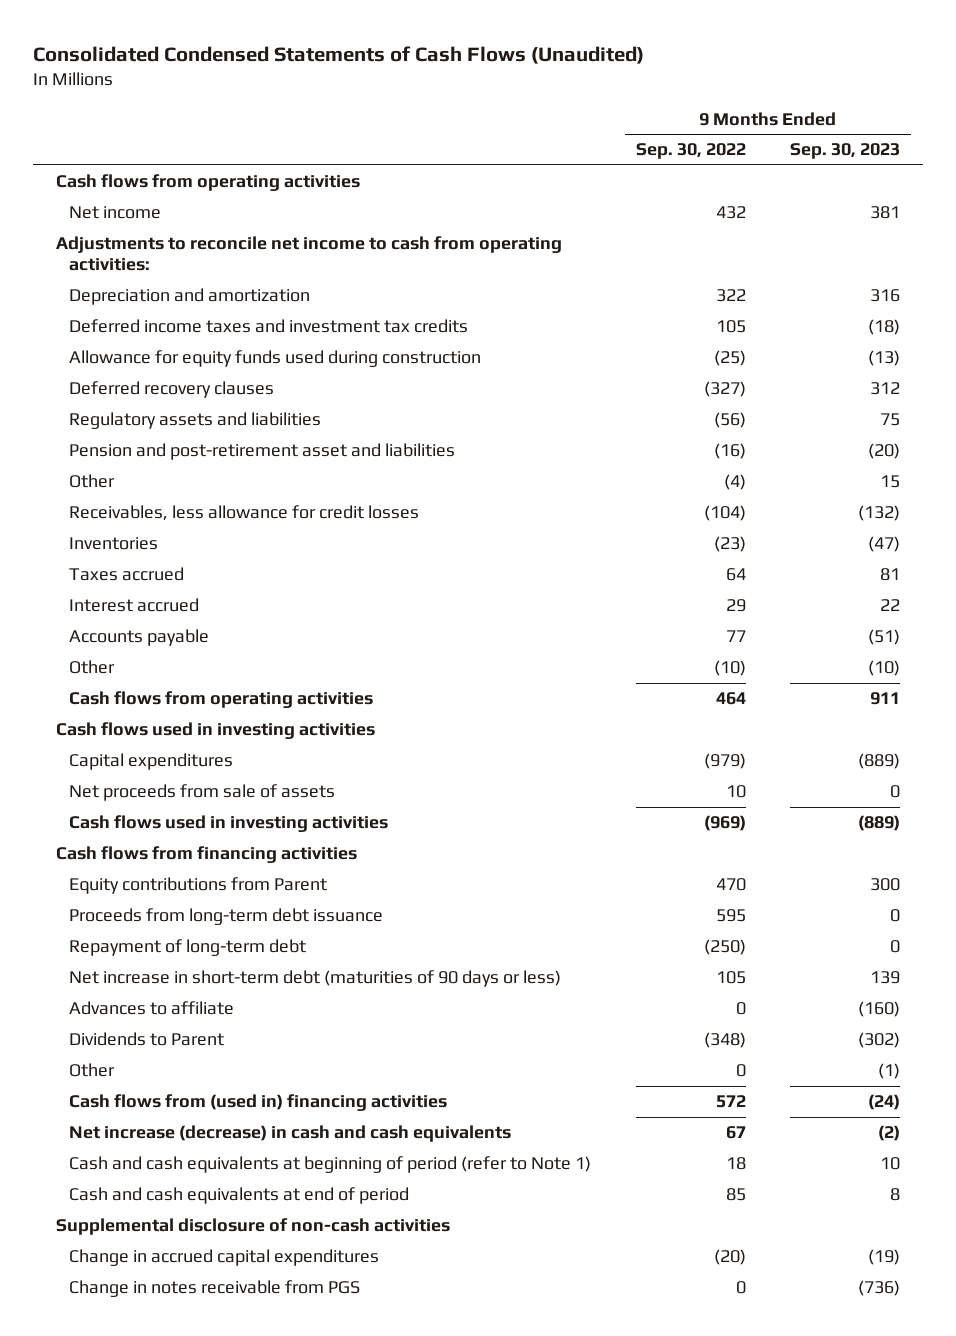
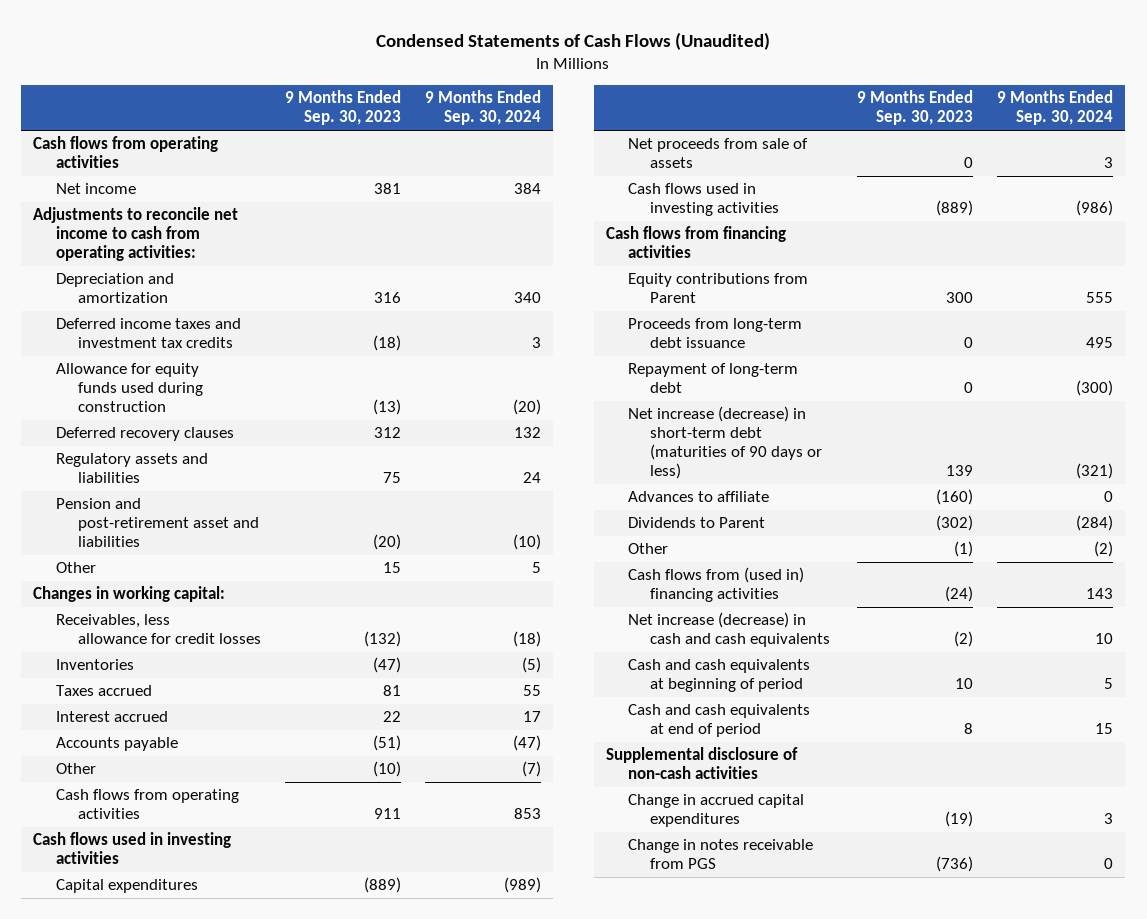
[33,46,645,65] Consolidated Condensed Statements of Cash Flows (Unaudited) -> [376,31,771,50] Condensed Statements of Cash Flows (Unaudited)
[635,143,746,160] Sep. 30, 2022 -> none
none -> [424,90,541,126] 9 Months Ended Sep. 30, 2024
none -> [33,586,226,603] Changes in working capital:
[69,970,562,988] Net increase in short-term debt (maturities of 90 days or less) -> [628,406,823,480] Net increase (decrease) in short-term debt (maturities of 90 days or less)
[69,1156,592,1174] Cash and cash equivalents at beginning of period (refer to Note 1) -> [628,659,811,693] Cash and cash equivalents at beginning of period

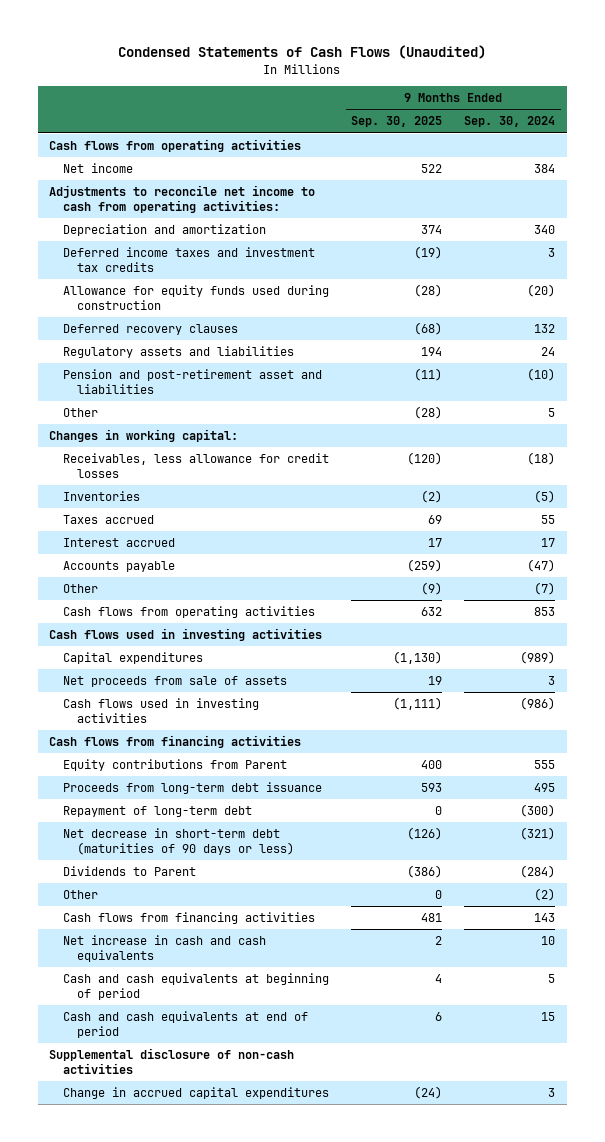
[284,90,401,126] 9 Months Ended Sep. 30, 2023 -> none
none -> [351,116,443,128] Sep. 30, 2025
[628,491,770,503] Advances to affiliate -> none
[628,406,823,480] Net increase (decrease) in short-term debt (maturities of 90 days or less) -> [63,828,294,855] Net decrease in short-term debt (maturities of 90 days or less)
[628,567,805,603] Cash flows from (used in) financing activities -> [63,912,316,925] Cash flows from financing activities
[628,612,831,648] Net increase (decrease) in cash and cash equivalents -> [63,935,267,962] Net increase in cash and cash equivalents
[628,839,814,870] Change in notes receivable from PGS -> none

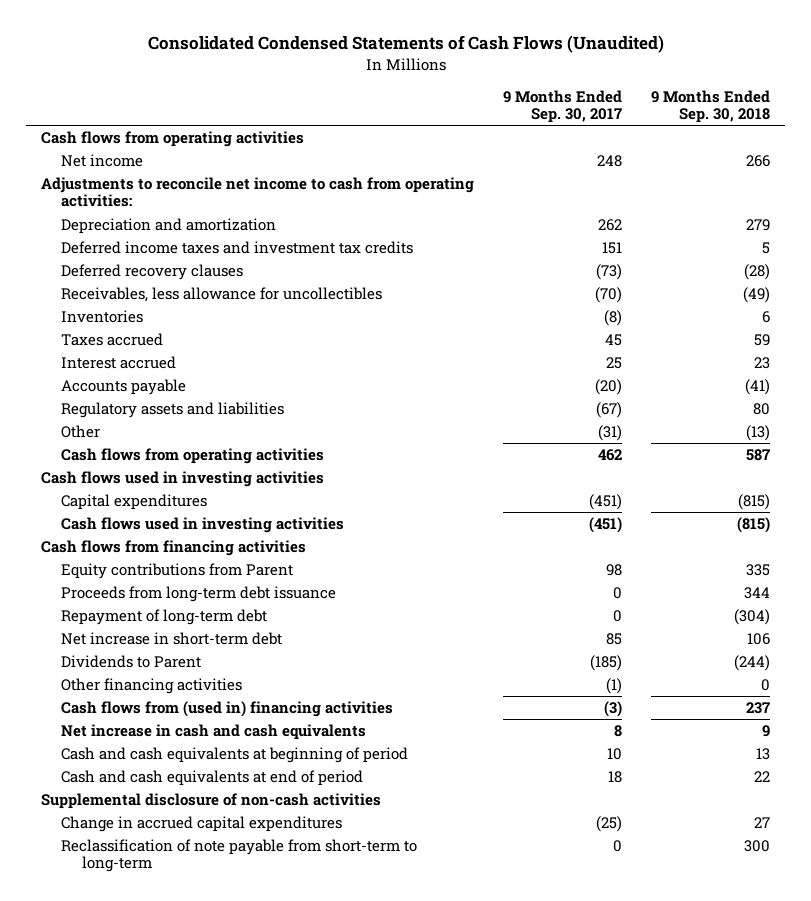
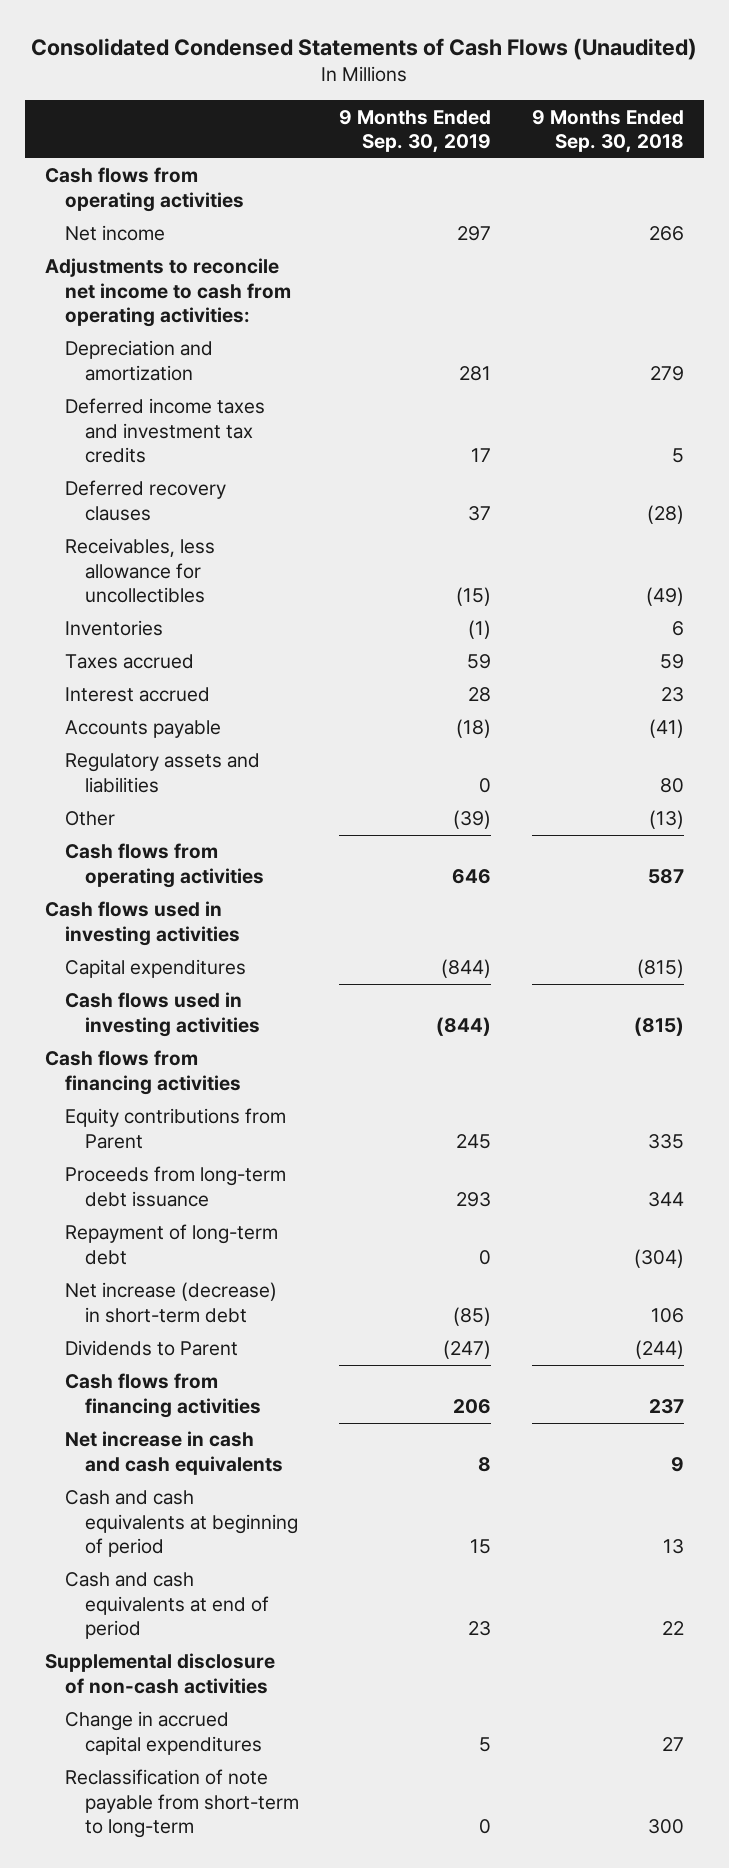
[503,89,623,123] 9 Months Ended Sep. 30, 2017 -> none
none -> [339,109,492,154] 9 Months Ended Sep. 30, 2019
[61,632,283,646] Net increase in short-term debt -> [64,1282,277,1323] Net increase (decrease) in short-term debt
[61,678,243,695] Other financing activities -> none
[61,701,394,718] Cash flows from (used in) financing activities -> [64,1373,261,1418] Cash flows from financing activities

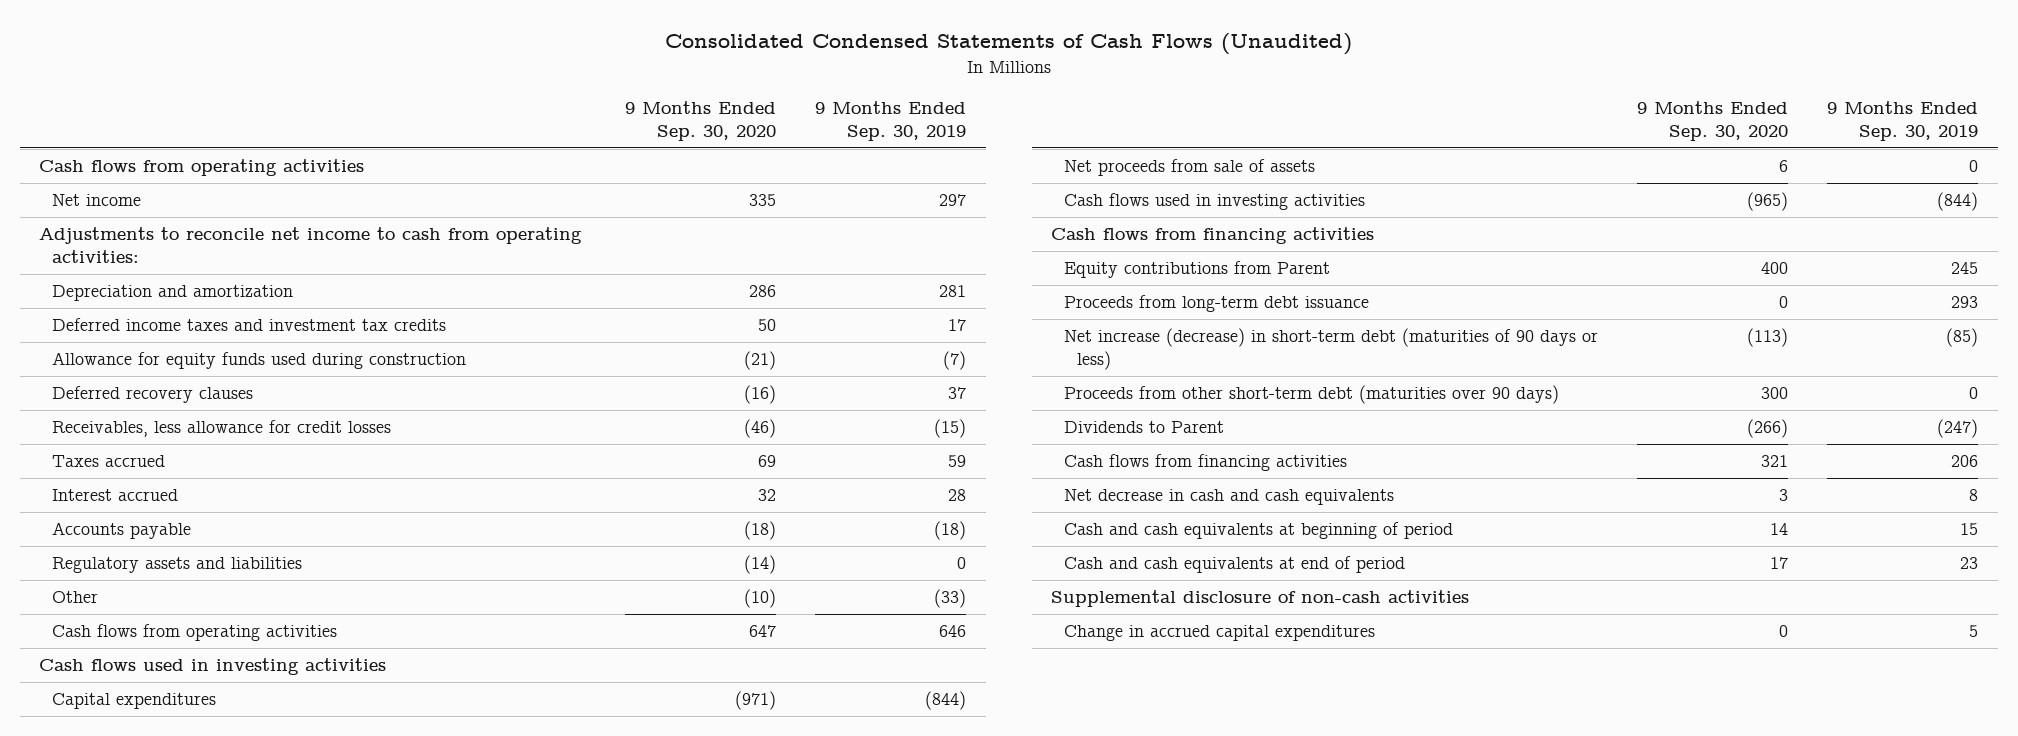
[531,109,684,154] 9 Months Ended Sep. 30, 2018 -> none
none -> [625,100,777,142] 9 Months Ended Sep. 30, 2020
none -> [52,352,467,370] Allowance for equity funds used during construction
[64,620,163,637] Inventories -> none
[64,538,215,604] Receivables, less allowance for uncollectibles -> [52,420,392,438] Receivables, less allowance for credit losses
[453,810,492,830] (39) -> [934,589,967,609] (33)
none -> [1064,159,1316,177] Net proceeds from sale of assets
[64,1224,278,1265] Repayment of long-term debt -> none
[64,1282,277,1323] Net increase (decrease) in short-term debt -> [1064,328,1599,371] Net increase (decrease) in short-term debt (maturities of 90 days or less)
none -> [1064,385,1560,405] Proceeds from other short-term debt (maturities over 90 days)
[64,1431,283,1475] Net increase in cash and cash equivalents -> [1064,489,1395,506] Net decrease in cash and cash equivalents
[64,1769,299,1839] Reclassification of note payable from short-term to long-term -> none

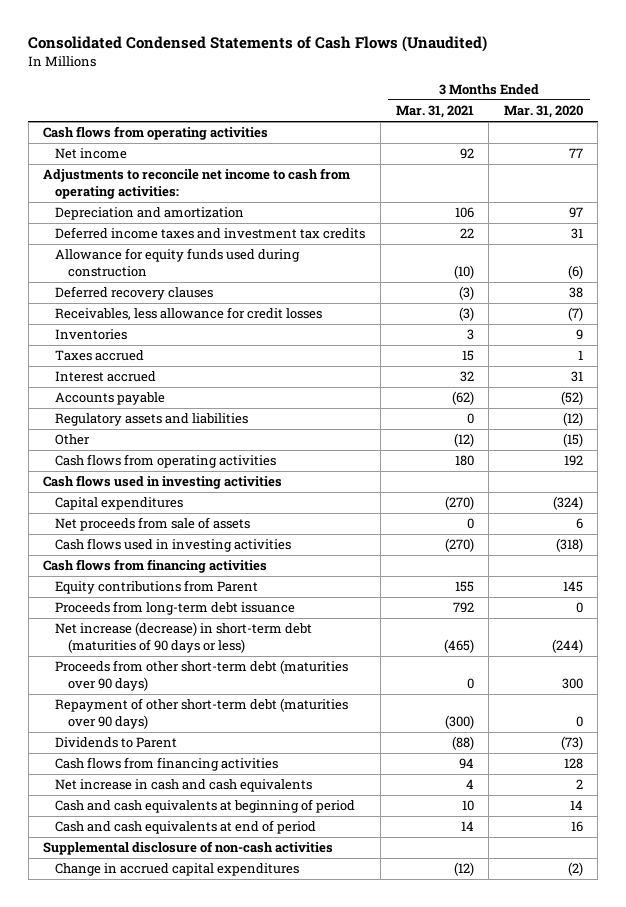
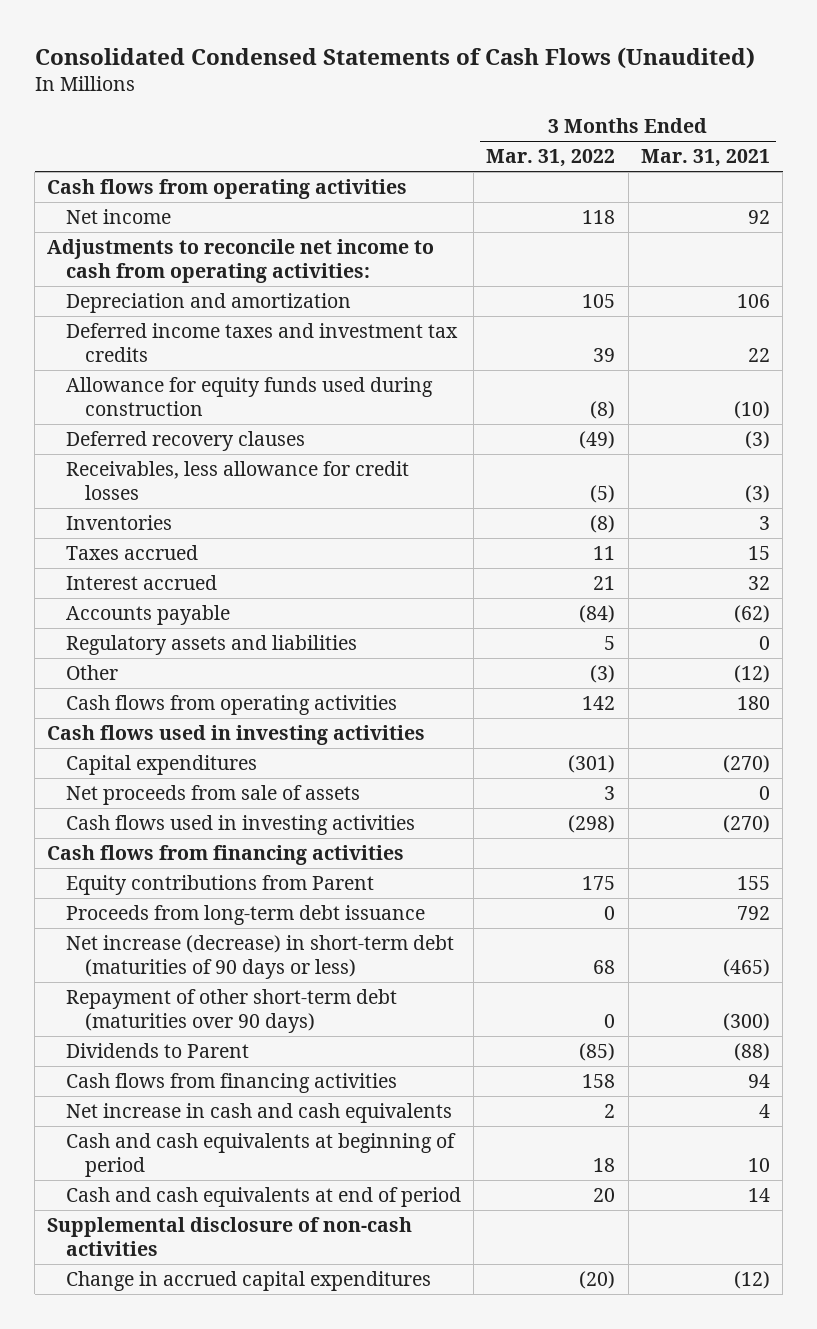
[503,105,583,119] Mar. 31, 2020 -> none
none -> [486,149,616,168] Mar. 31, 2022
[55,660,349,691] Proceeds from other short-term debt (maturities over 90 days) -> none

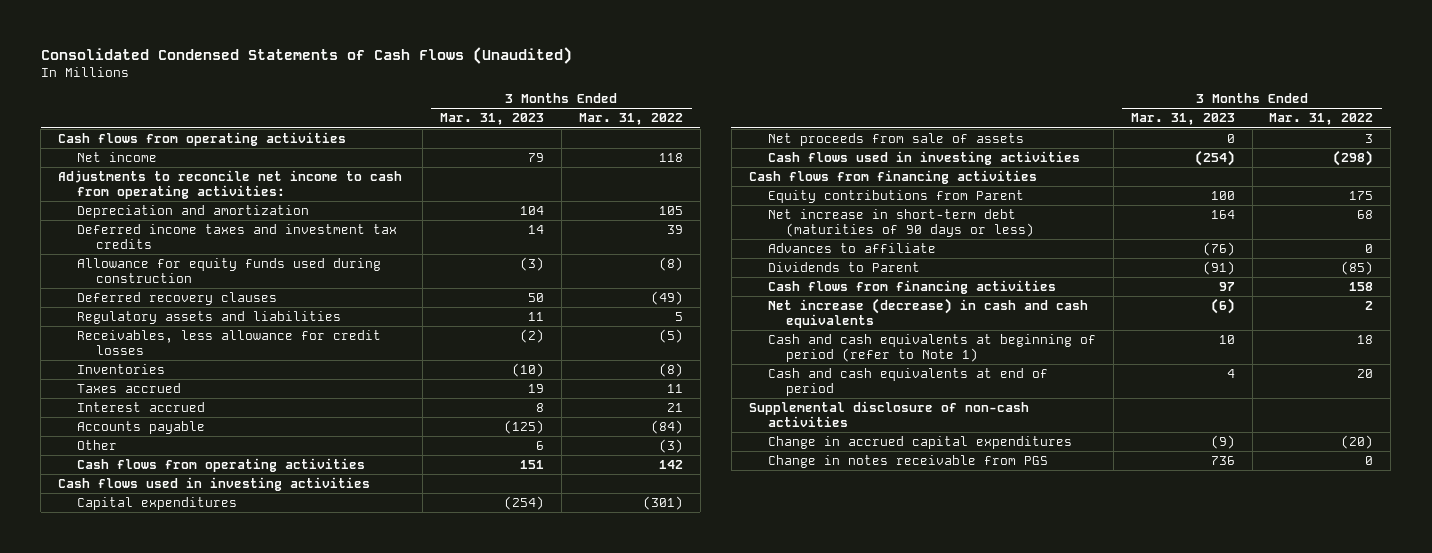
[640,149,770,168] Mar. 31, 2021 -> none
none -> [439,113,544,126] Mar. 31, 2023
[65,635,357,656] Regulatory assets and liabilities -> [77,310,342,324] Regulatory assets and liabilities
[65,905,425,926] Proceeds from long-term debt issuance -> none
[65,989,397,1034] Repayment of other short-term debt (maturities over 90 days) -> none
[65,935,454,980] Net increase (decrease) in short-term debt (maturities of 90 days or less) -> [767,208,1035,238] Net increase in short-term debt (maturities of 90 days or less)
none -> [767,242,936,253] Advances to affiliate
[65,1103,452,1124] Net increase in cash and cash equivalents -> [767,297,1088,329] Net increase (decrease) in cash and cash equivalents
[65,1133,456,1178] Cash and cash equivalents at beginning of period -> [767,333,1096,363] Cash and cash equivalents at beginning of period (refer to Note 1)
none -> [767,454,1048,468] Change in notes receivable from PGS

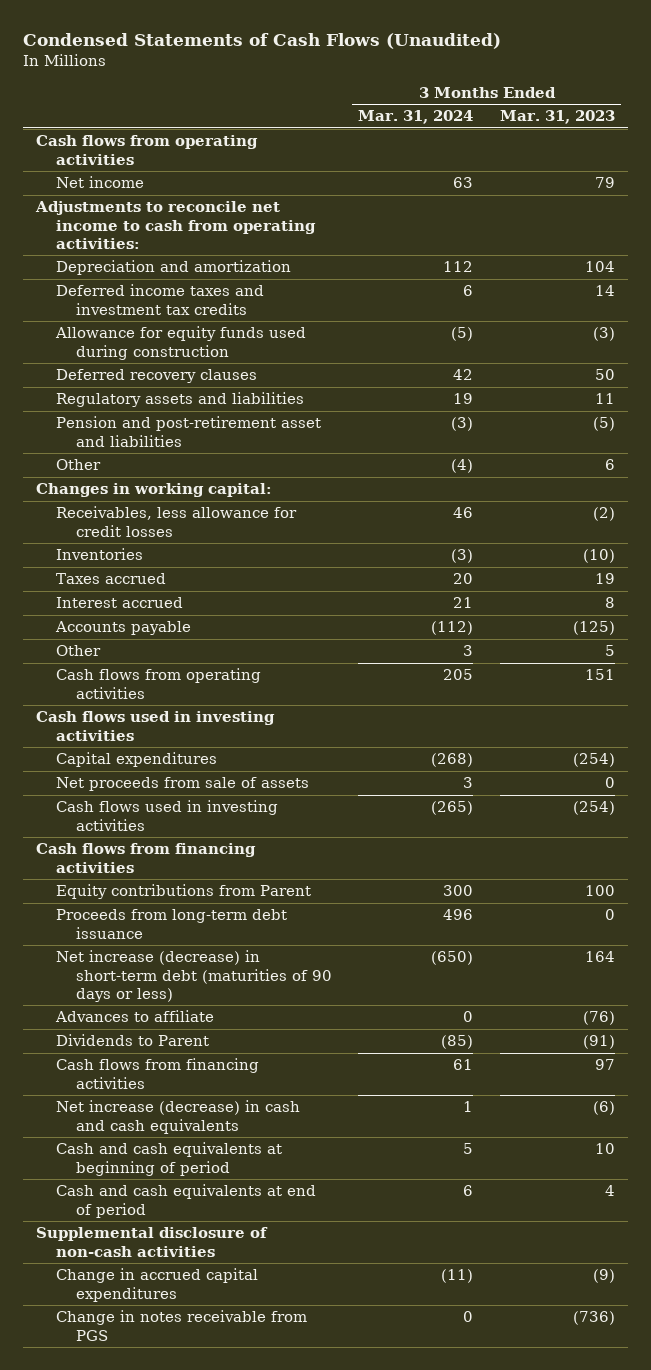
[40,47,572,65] Consolidated Condensed Statements of Cash Flows (Unaudited) -> [22,32,501,49] Condensed Statements of Cash Flows (Unaudited)
[578,113,683,126] Mar. 31, 2022 -> none
none -> [358,110,474,125] Mar. 31, 2024
none -> [55,416,321,447] Pension and post-retirement asset and liabilities
[77,439,118,450] Other -> [55,459,101,471] Other
none -> [35,483,272,498] Changes in working capital:
none -> [55,645,101,657] Other
none -> [55,909,287,939] Proceeds from long-term debt issuance
[767,208,1035,238] Net increase in short-term debt (maturities of 90 days or less) -> [55,950,333,1002] Net increase (decrease) in short-term debt (maturities of 90 days or less)
[767,333,1096,363] Cash and cash equivalents at beginning of period (refer to Note 1) -> [55,1142,282,1176] Cash and cash equivalents at beginning of period
[1210,455,1235,465] 736 -> [572,1311,615,1326] (736)

